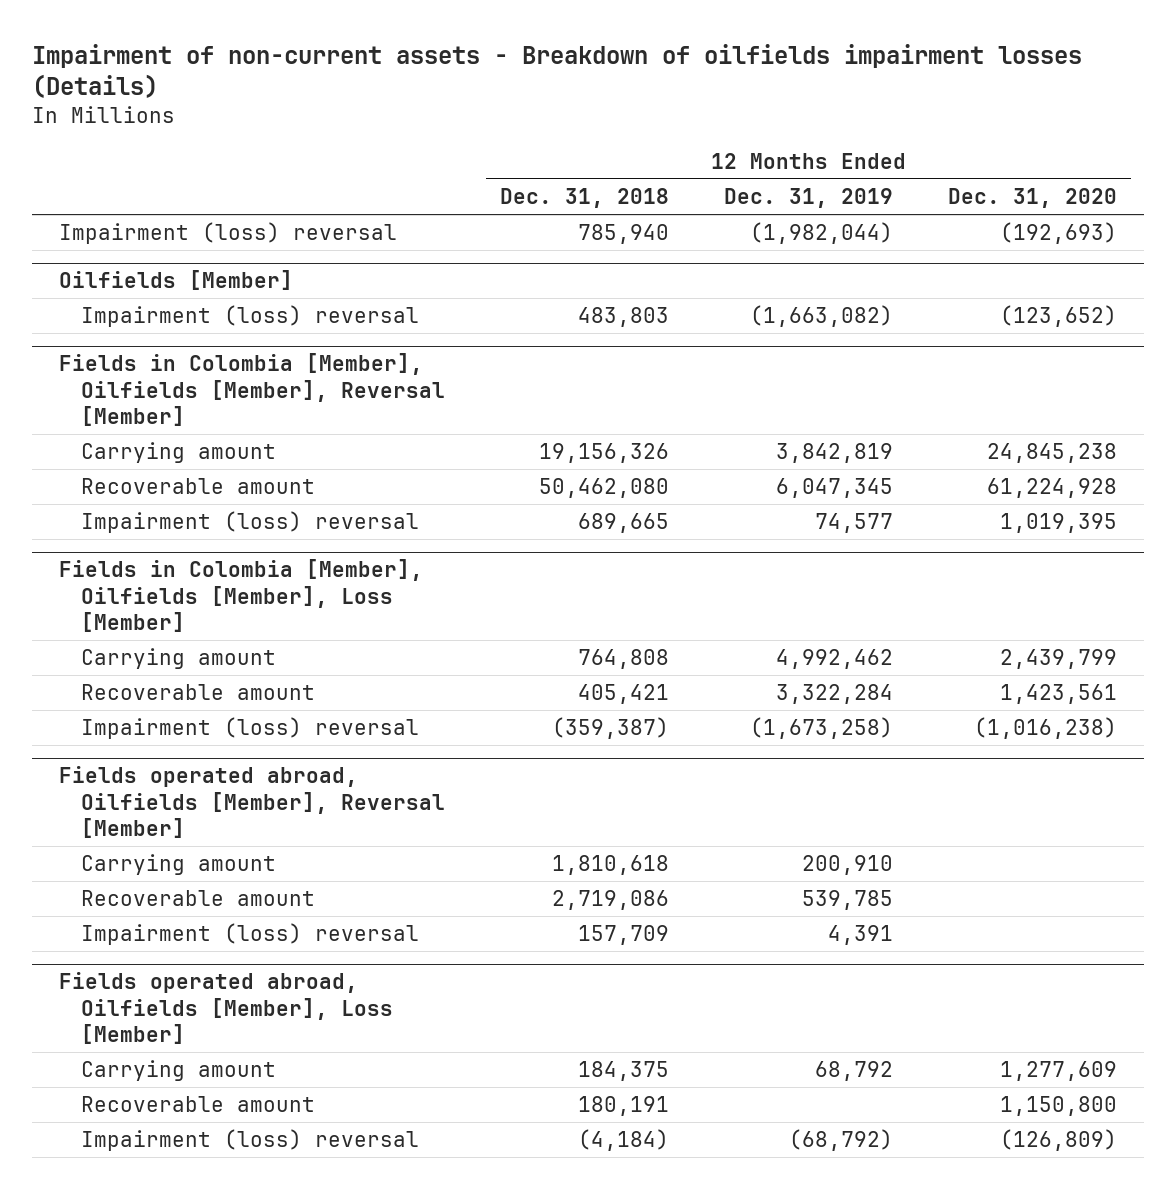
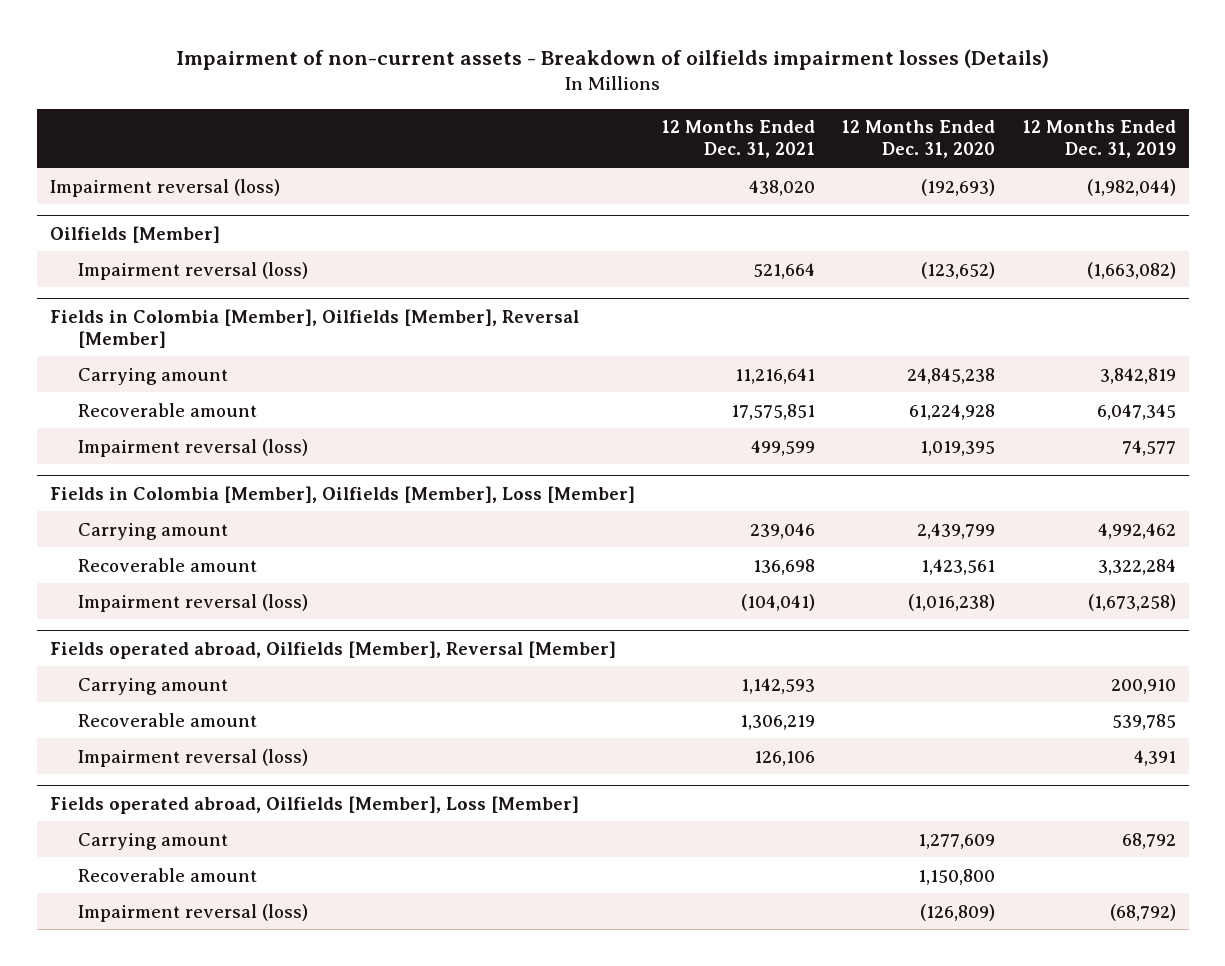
[500,187,670,208] Dec. 31, 2018 -> none
none -> [661,120,816,159] 12 Months Ended Dec. 31, 2021
[59,222,398,245] Impairment (loss) reversal -> [49,178,280,197] Impairment reversal (loss)
[81,305,420,328] Impairment (loss) reversal -> [78,261,309,280] Impairment reversal (loss)
[81,511,420,534] Impairment (loss) reversal -> [78,438,309,457] Impairment reversal (loss)
[81,717,420,740] Impairment (loss) reversal -> [78,593,309,612] Impairment reversal (loss)
[81,923,420,946] Impairment (loss) reversal -> [78,748,309,767] Impairment reversal (loss)
[81,1129,420,1152] Impairment (loss) reversal -> [78,903,309,922] Impairment reversal (loss)

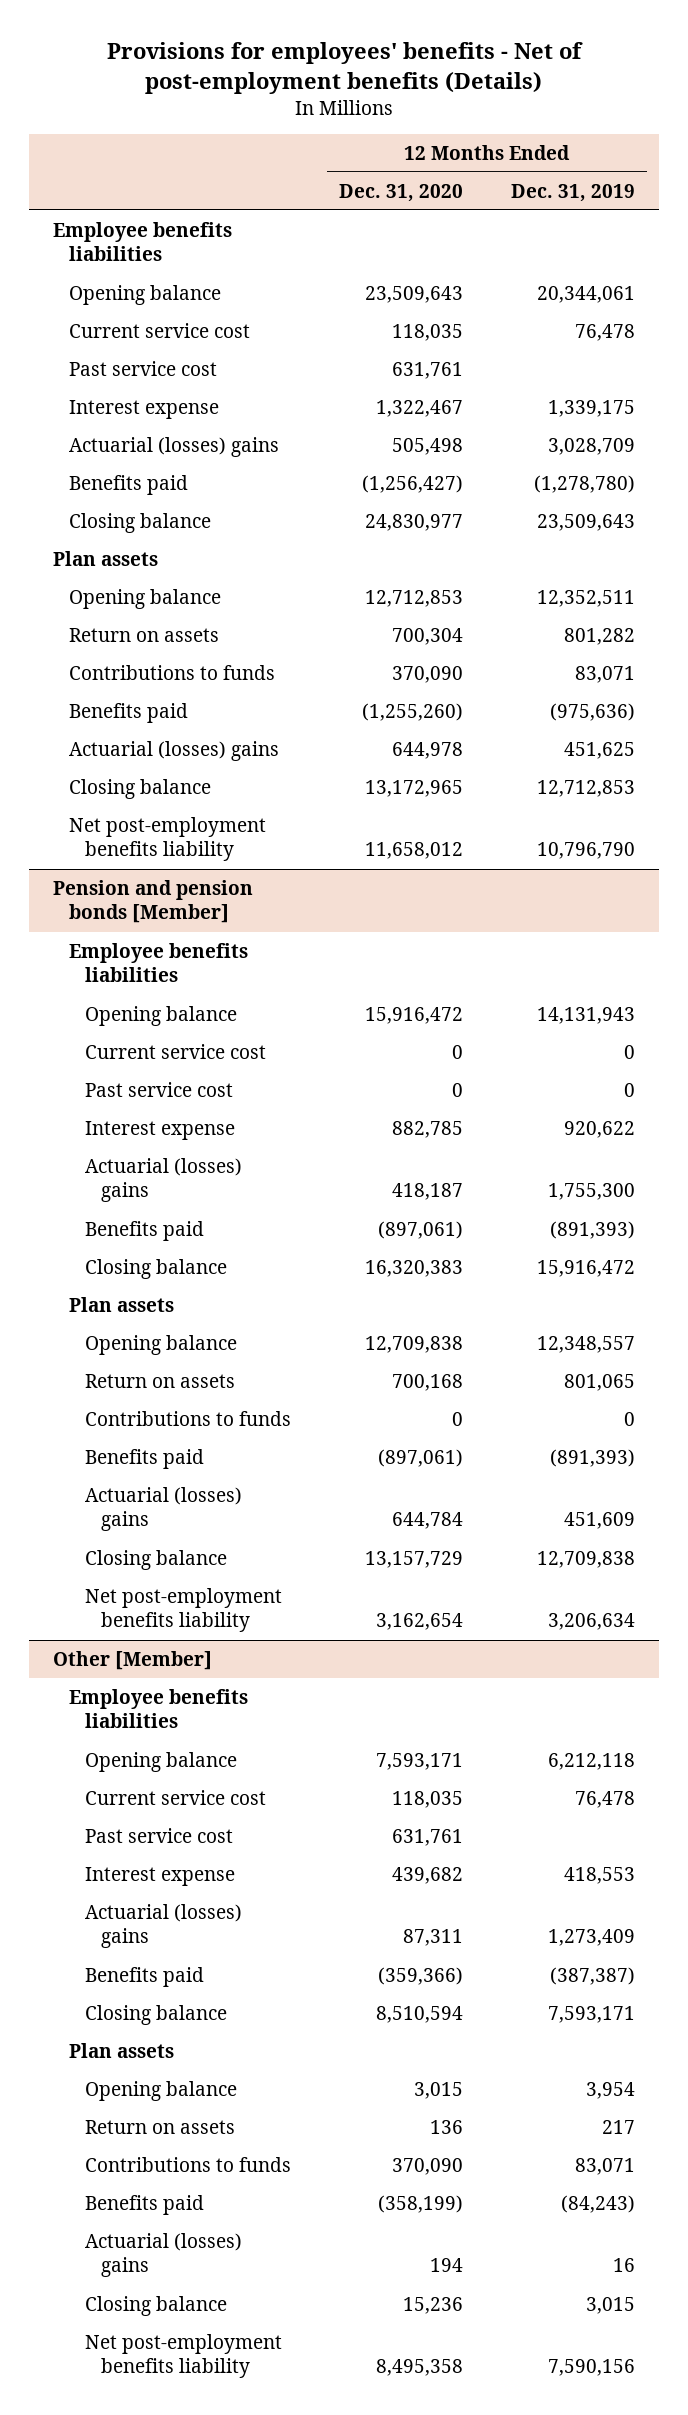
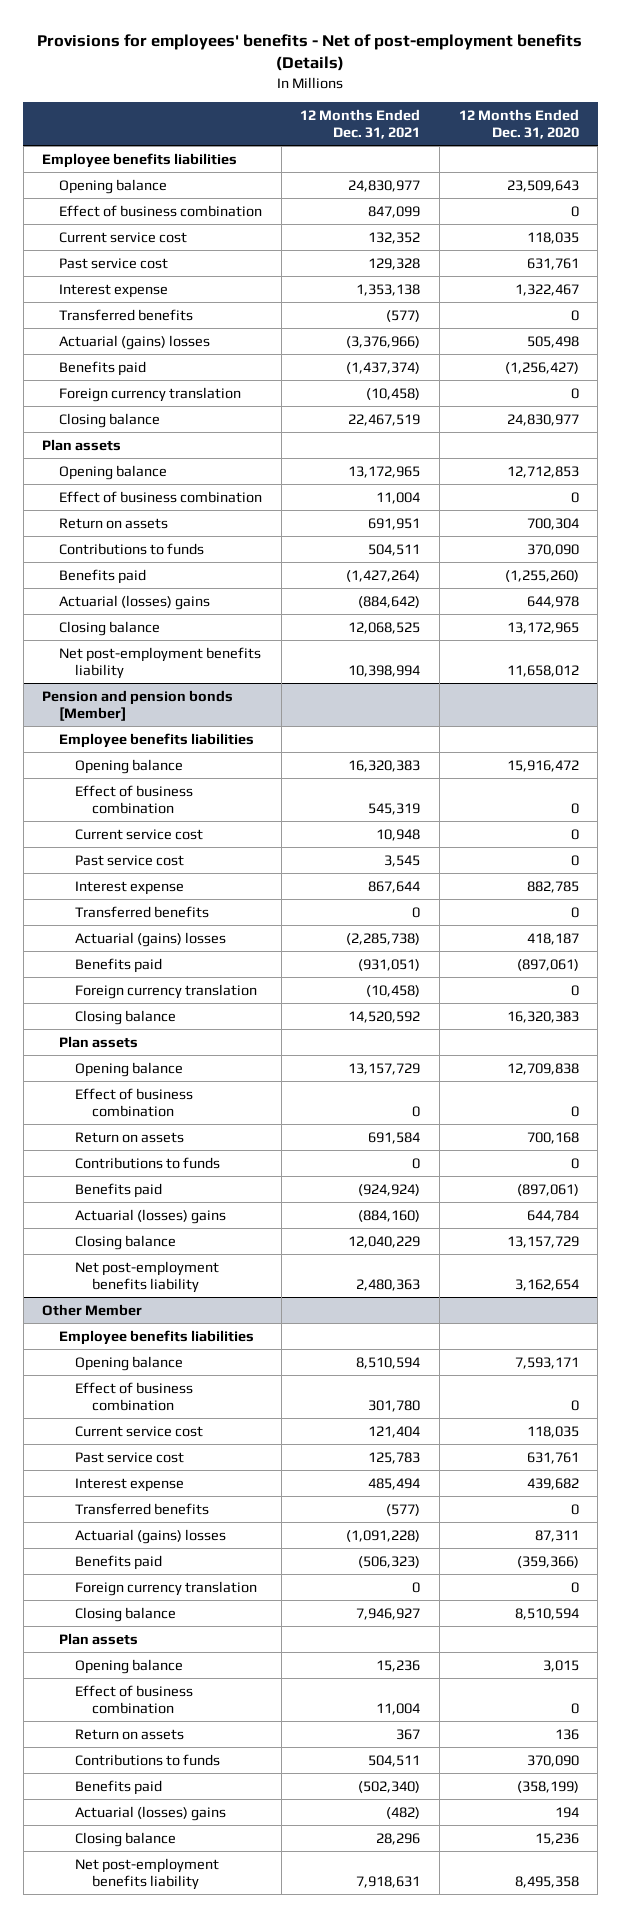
[510,183,635,202] Dec. 31, 2019 -> none
none -> [300,108,421,140] 12 Months Ended Dec. 31, 2021
none -> [58,204,262,217] Effect of business combination
none -> [58,308,193,321] Transferred benefits
[69,436,280,457] Actuarial (losses) gains -> [58,334,210,350] Actuarial (gains) losses
none -> [58,386,241,402] Foreign currency translation
none -> [58,490,262,503] Effect of business combination
none -> [75,784,194,815] Effect of business combination
none -> [75,905,210,918] Transferred benefits
[85,1157,243,1203] Actuarial (losses) gains -> [75,931,227,947] Actuarial (gains) losses
none -> [75,983,258,999] Foreign currency translation
none -> [75,1087,194,1118] Effect of business combination
[53,1650,213,1670] Other [Member] -> [42,1303,143,1316] Other Member
none -> [75,1381,194,1412] Effect of business combination
none -> [75,1502,210,1515] Transferred benefits
[85,1903,243,1949] Actuarial (losses) gains -> [75,1528,227,1544] Actuarial (gains) losses
none -> [75,1580,258,1596] Foreign currency translation
none -> [75,1684,194,1715] Effect of business combination

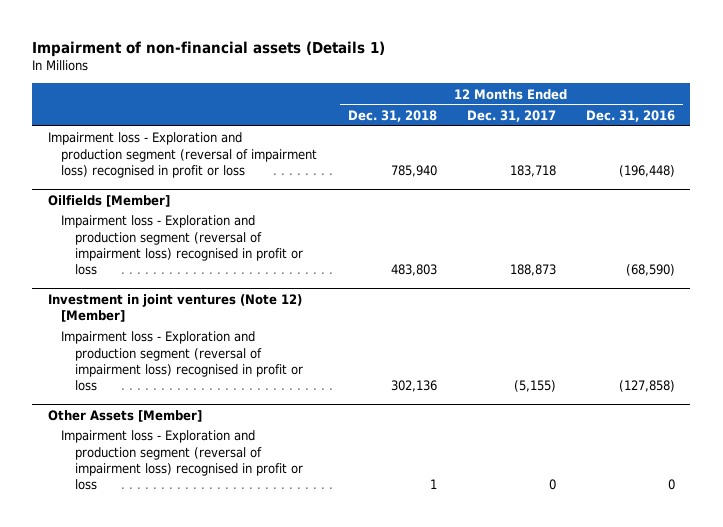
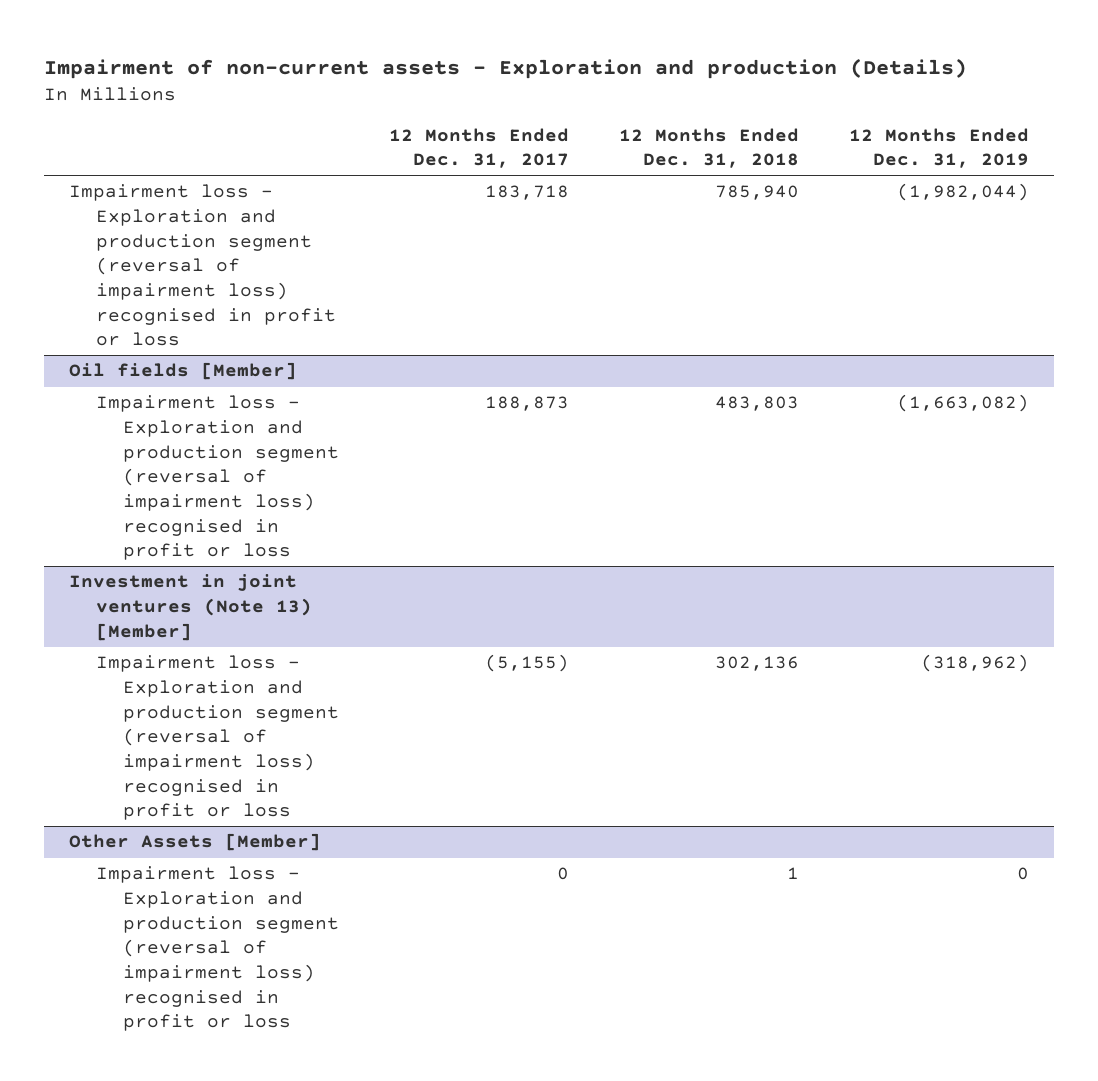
[32,40,386,57] Impairment of non-financial assets (Details 1) -> [43,57,967,79] Impairment of non-current assets - Exploration and production (Details)
[586,109,676,122] Dec. 31, 2016 -> none
none -> [848,127,1029,169] 12 Months Ended Dec. 31, 2019
[47,194,170,207] Oilfields [Member] -> [68,362,297,381] Oil fields [Member]
[47,293,302,322] Investment in joint ventures (Note 12) [Member] -> [68,574,312,641] Investment in joint ventures (Note 13) [Member]

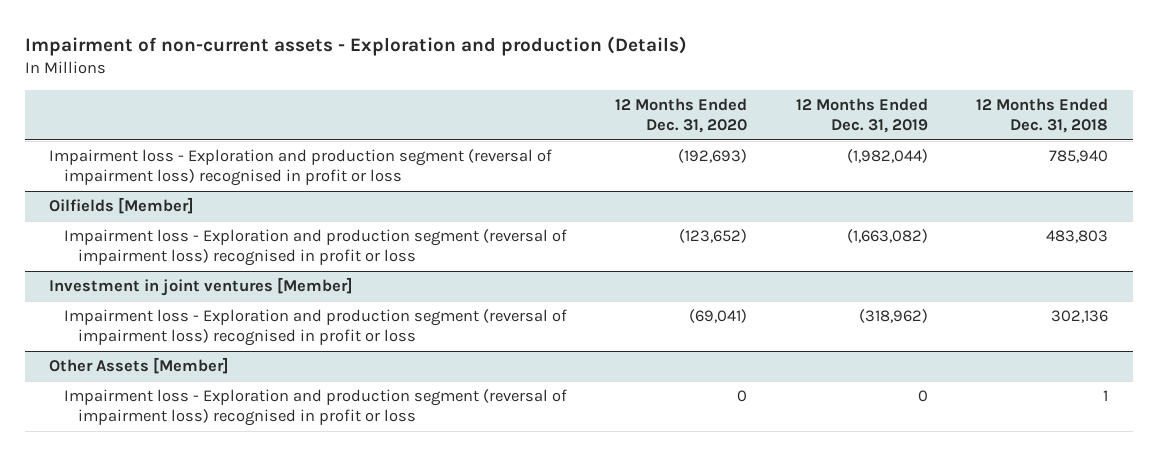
[388,127,569,169] 12 Months Ended Dec. 31, 2017 -> none
none -> [615,98,748,133] 12 Months Ended Dec. 31, 2020
[68,362,297,381] Oil fields [Member] -> [49,197,195,215] Oilfields [Member]
[68,574,312,641] Investment in joint ventures (Note 13) [Member] -> [49,277,354,297] Investment in joint ventures [Member]

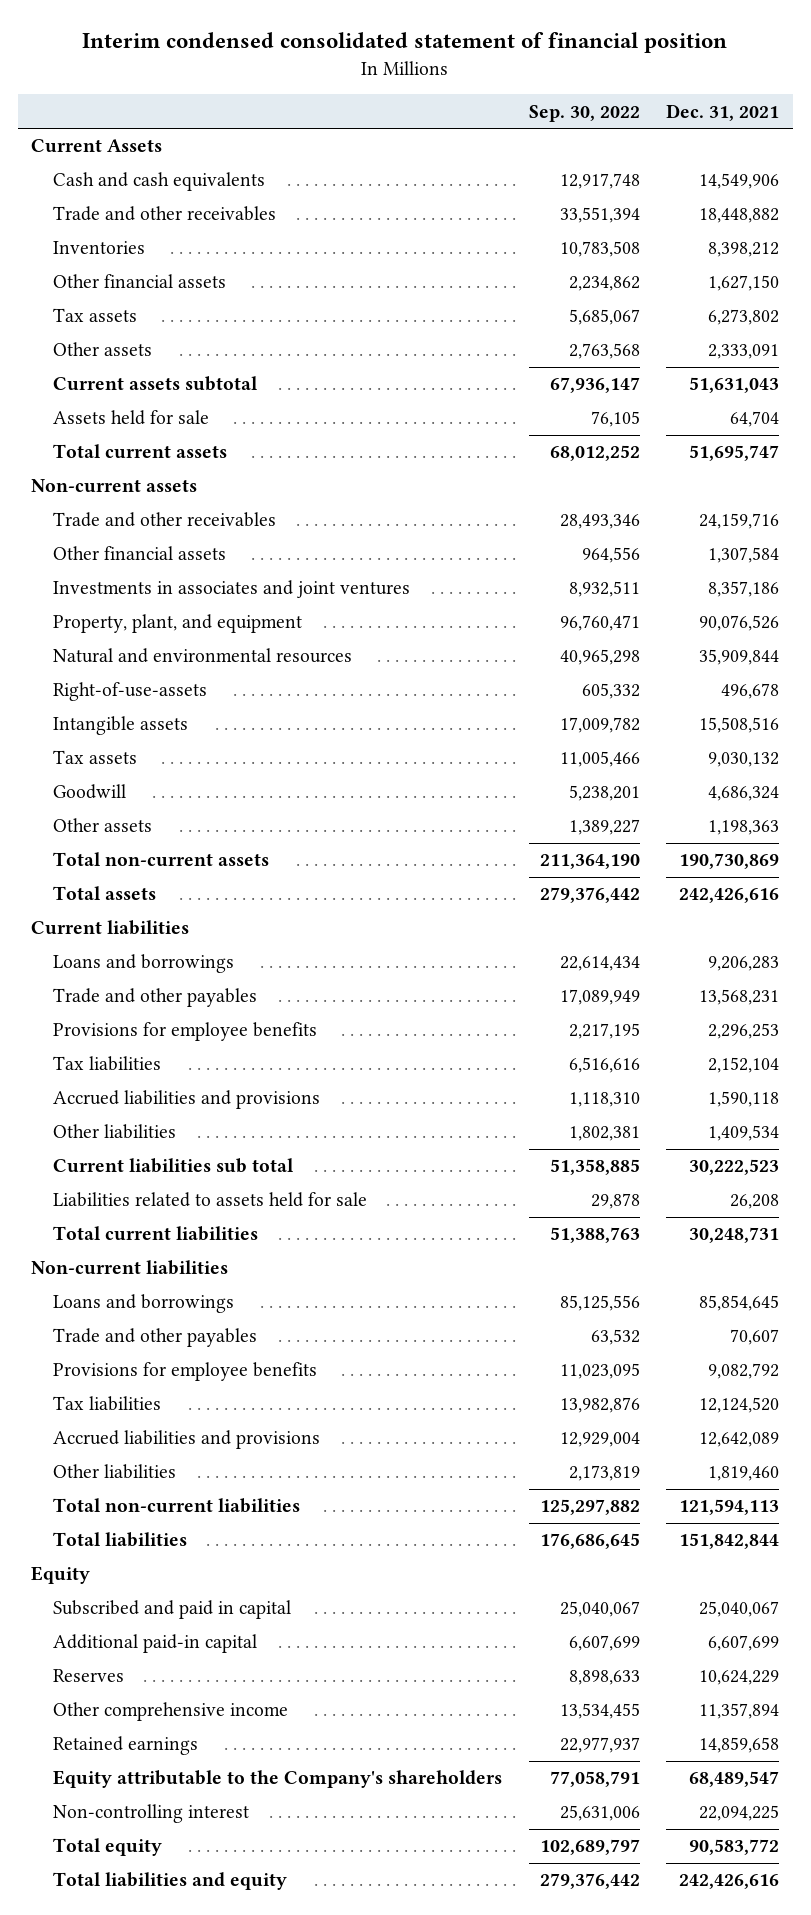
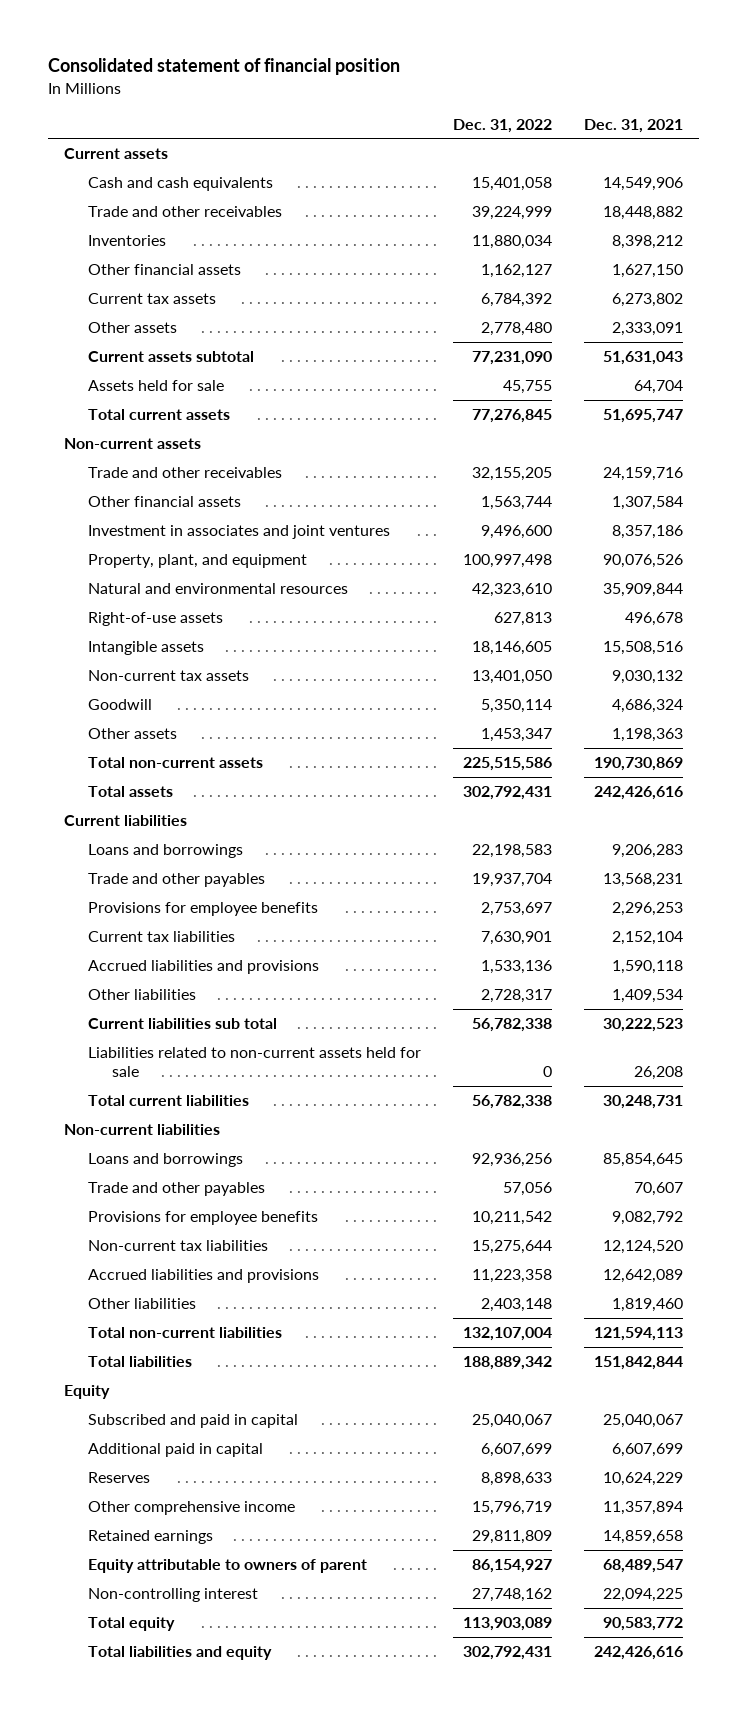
[82,32,728,54] Interim condensed consolidated statement of financial position -> [47,58,400,76] Consolidated statement of financial position
[528,104,640,122] Sep. 30, 2022 -> none
none -> [452,118,552,133] Dec. 31, 2022
[31,139,163,154] Current Assets -> [63,148,168,160] Current assets
[53,308,138,323] Tax assets -> [88,293,217,305] Current tax assets
[53,580,411,599] Investments in associates and joint ventures -> [88,525,391,540] Investment in associates and joint ventures
[53,682,208,702] Right-of-use-assets -> [88,612,224,627] Right-of-use assets
[53,750,138,765] Tax assets -> [88,670,250,682] Non-current tax assets
[53,1056,162,1072] Tax liabilities -> [88,931,236,943] Current tax liabilities
[53,1192,368,1208] Liabilities related to assets held for sale -> [88,1047,422,1078] Liabilities related to non-current assets held for sale
[53,1396,162,1412] Tax liabilities -> [88,1240,269,1252] Non-current tax liabilities
[53,1634,258,1654] Additional paid-in capital -> [88,1443,264,1458] Additional paid in capital
[53,1770,503,1789] Equity attributable to the Company's shareholders -> [88,1559,368,1574] Equity attributable to owners of parent

